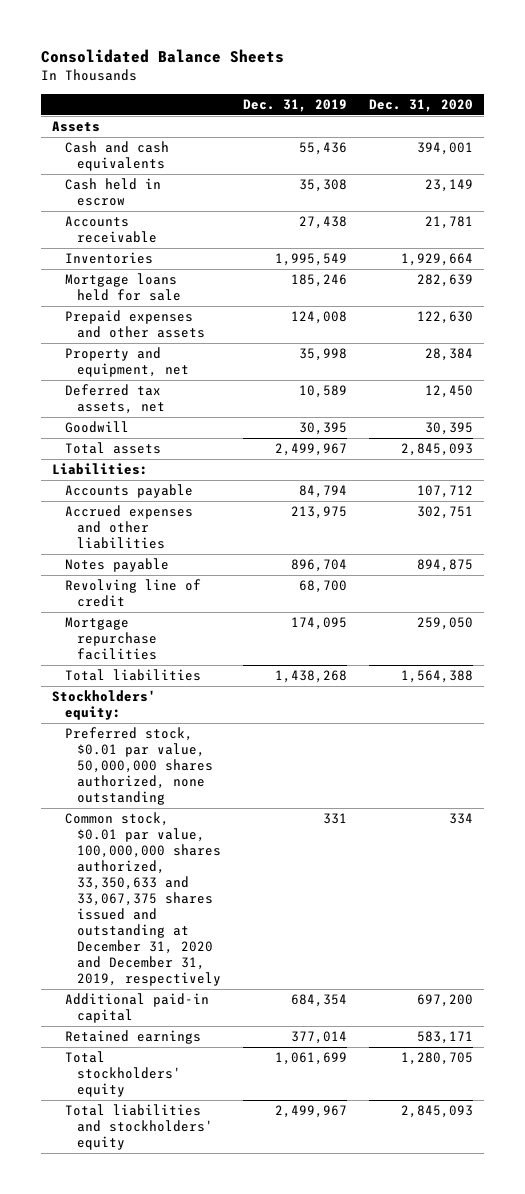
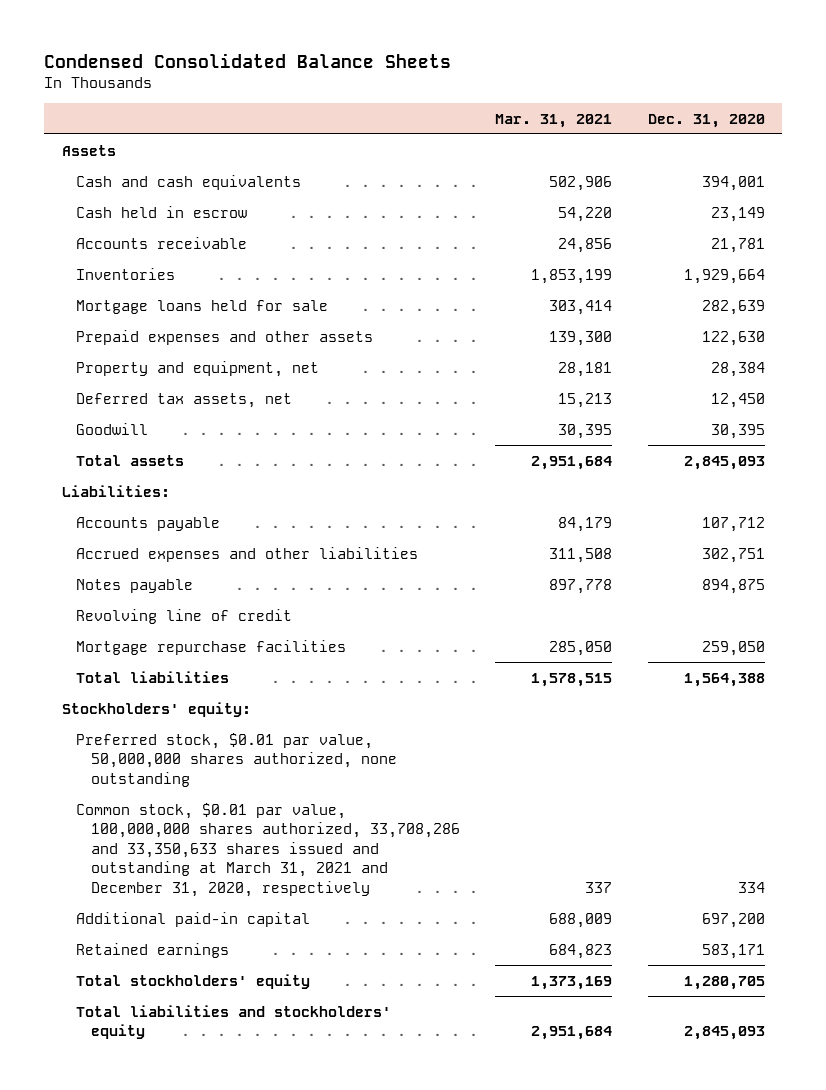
[41,49,285,64] Consolidated Balance Sheets -> [44,52,452,68] Condensed Consolidated Balance Sheets
[243,98,348,112] Dec. 31, 2019 -> none
none -> [495,113,613,128] Mar. 31, 2021
[64,812,222,987] Common stock, $0.01 par value, 100,000,000 shares authorized, 33,350,633 and 33,067,375 shares issued and outstanding at December 31, 2020 and December 31, 2019, respectively -> [76,802,461,897] Common stock, $0.01 par value, 100,000,000 shares authorized, 33,708,286 and 33,350,633 shares issued and outstanding at March 31, 2021 and December 31, 2020, respectively

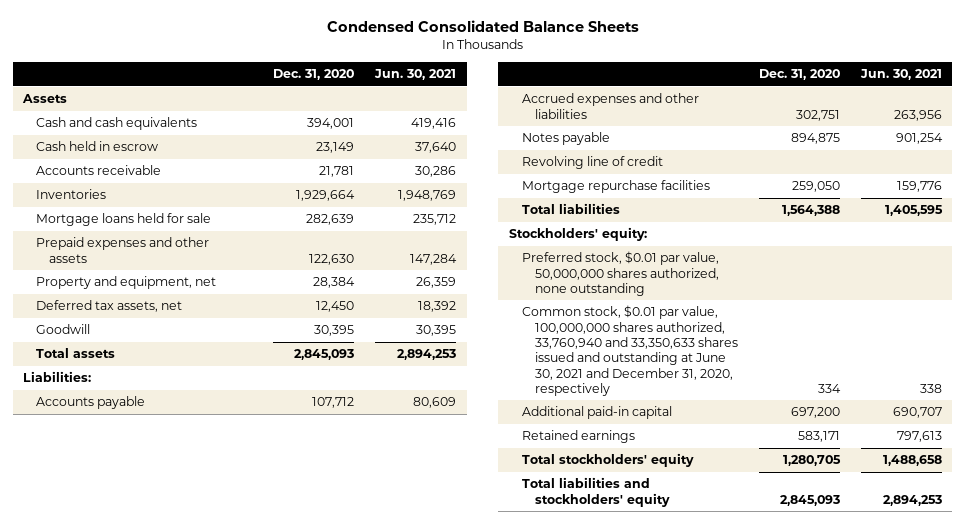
[495,113,613,128] Mar. 31, 2021 -> none
none -> [374,69,457,81] Jun. 30, 2021
[76,802,461,897] Common stock, $0.01 par value, 100,000,000 shares authorized, 33,708,286 and 33,350,633 shares issued and outstanding at March 31, 2021 and December 31, 2020, respectively -> [521,305,738,396] Common stock, $0.01 par value, 100,000,000 shares authorized, 33,760,940 and 33,350,633 shares issued and outstanding at June 30, 2021 and December 31, 2020, respectively

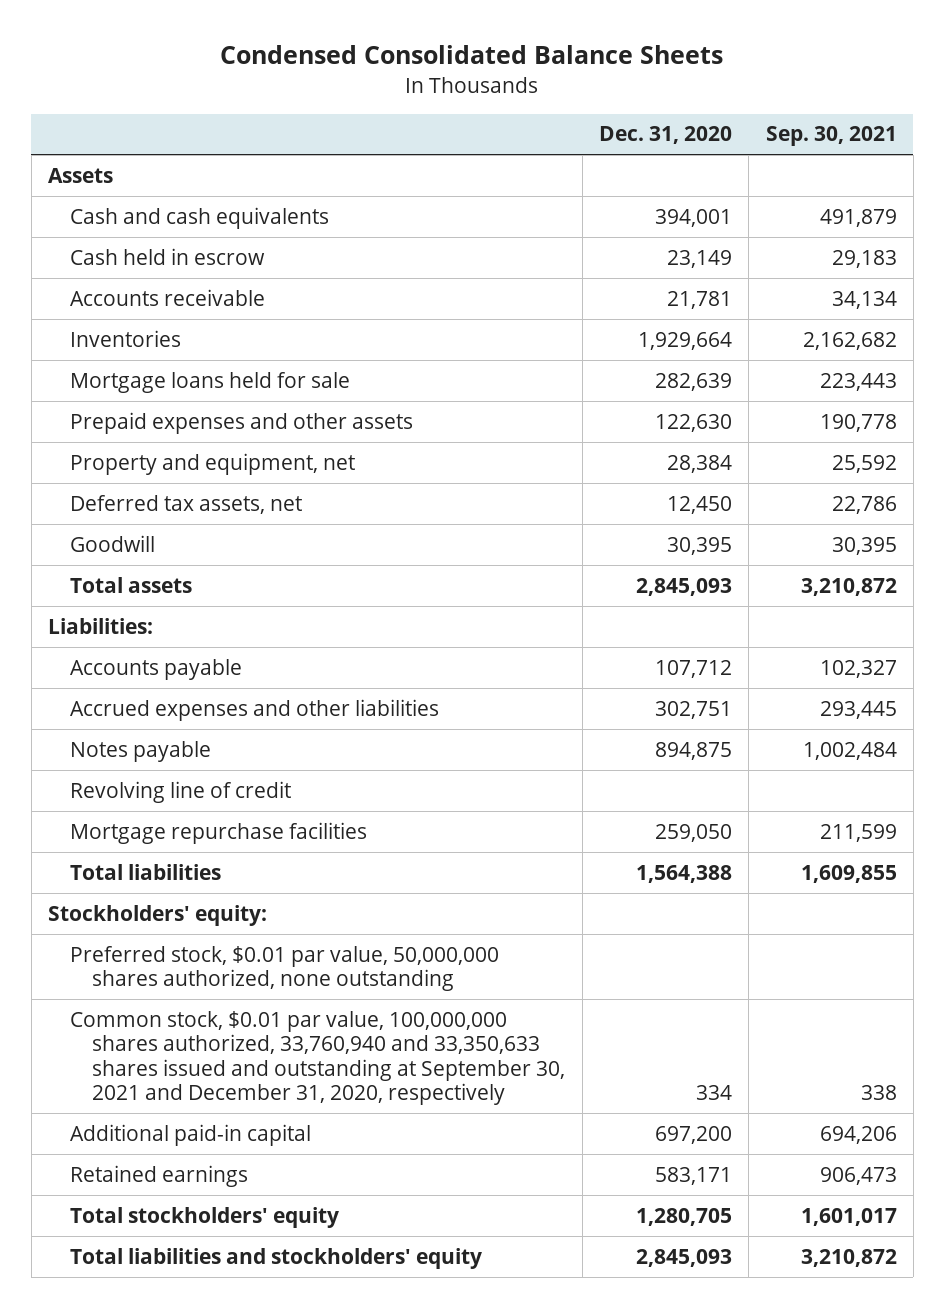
[374,69,457,81] Jun. 30, 2021 -> none
none -> [765,126,897,147] Sep. 30, 2021
[521,305,738,396] Common stock, $0.01 par value, 100,000,000 shares authorized, 33,760,940 and 33,350,633 shares issued and outstanding at June 30, 2021 and December 31, 2020, respectively -> [70,1010,566,1106] Common stock, $0.01 par value, 100,000,000 shares authorized, 33,760,940 and 33,350,633 shares issued and outstanding at September 30, 2021 and December 31, 2020, respectively

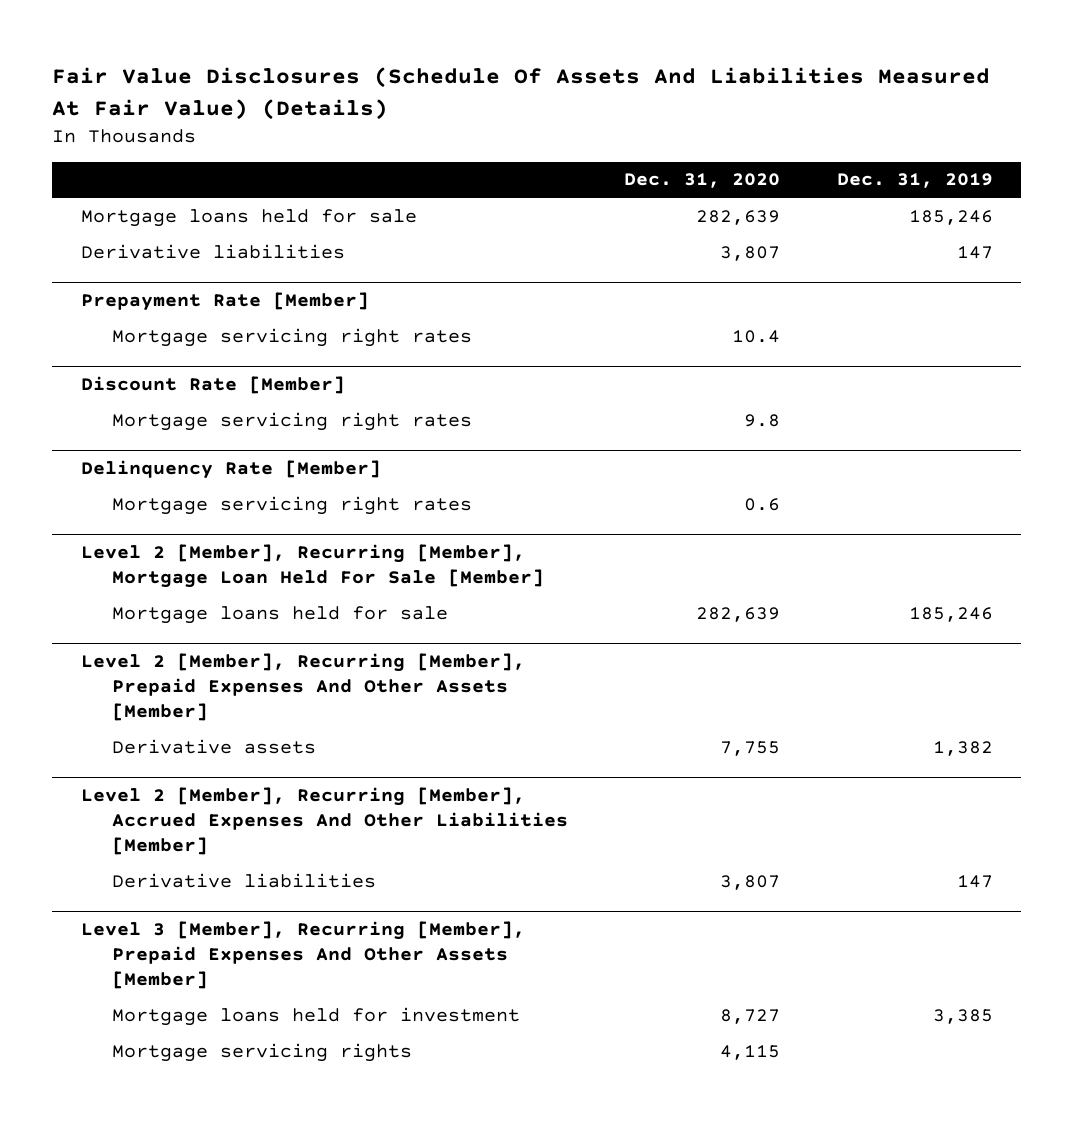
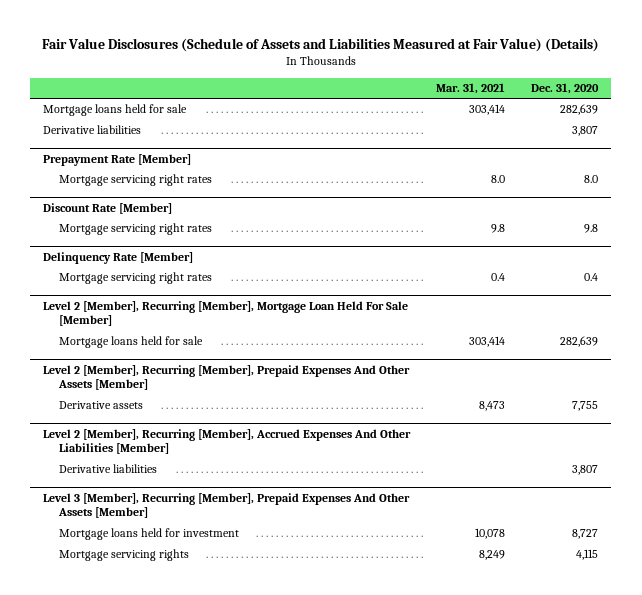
[52,67,991,120] Fair Value Disclosures (Schedule Of Assets And Liabilities Measured At Fair Value) (Details) -> [41,38,599,53] Fair Value Disclosures (Schedule of Assets and Liabilities Measured at Fair Value) (Details)
[837,173,994,189] Dec. 31, 2019 -> none
none -> [436,82,506,94] Mar. 31, 2021
[732,329,781,343] 10.4 -> [584,175,599,184] 8.0
[744,497,781,511] 0.6 -> [584,273,599,282] 0.4

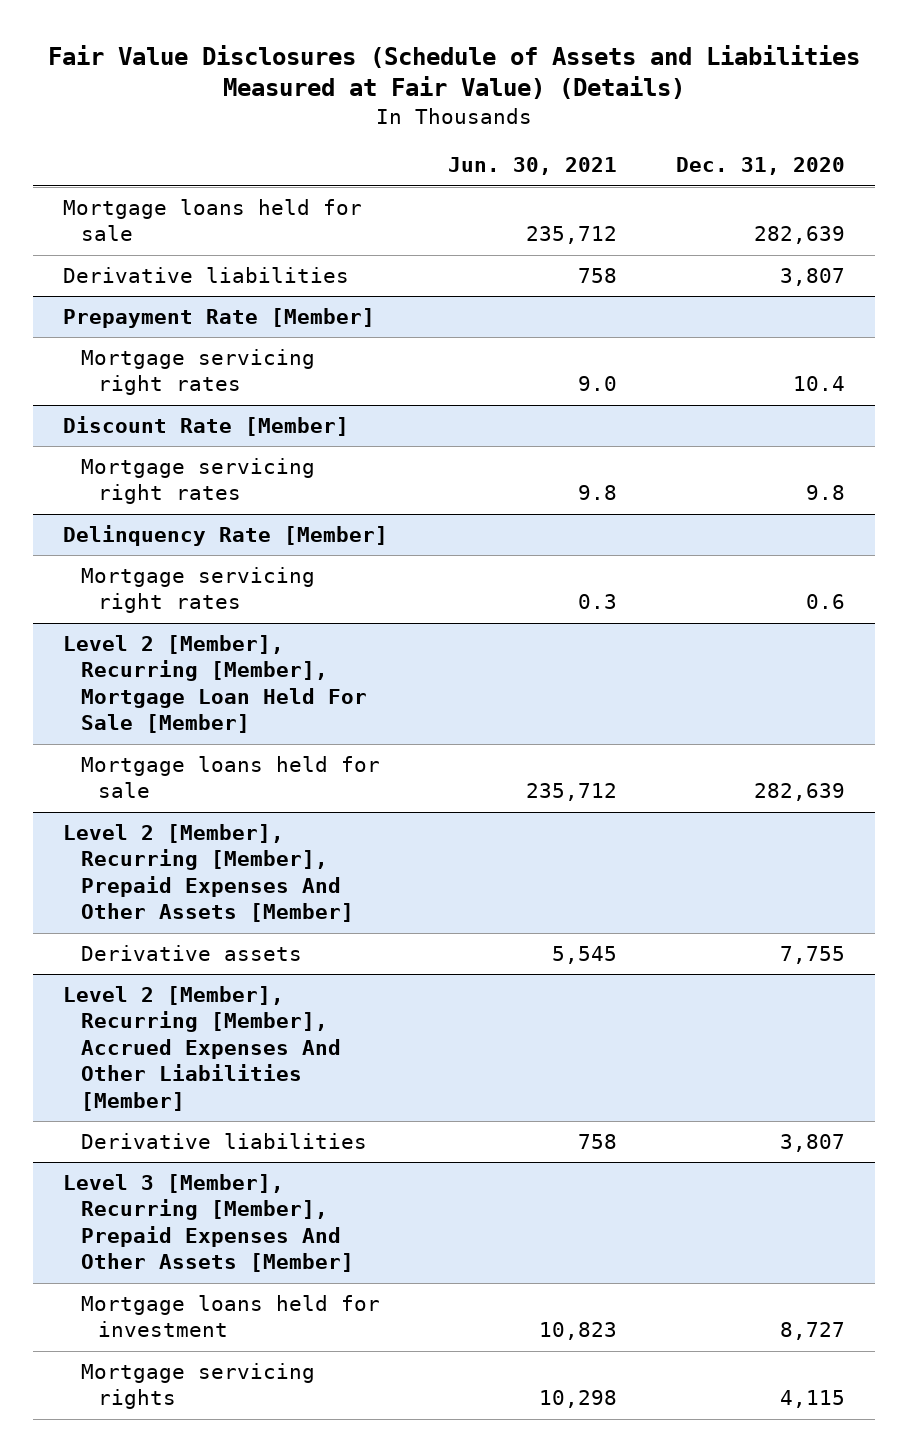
[436,82,506,94] Mar. 31, 2021 -> none
none -> [447,157,617,176] Jun. 30, 2021
[584,175,599,184] 8.0 -> [793,376,846,392] 10.4
[584,273,599,282] 0.4 -> [806,594,846,610] 0.6

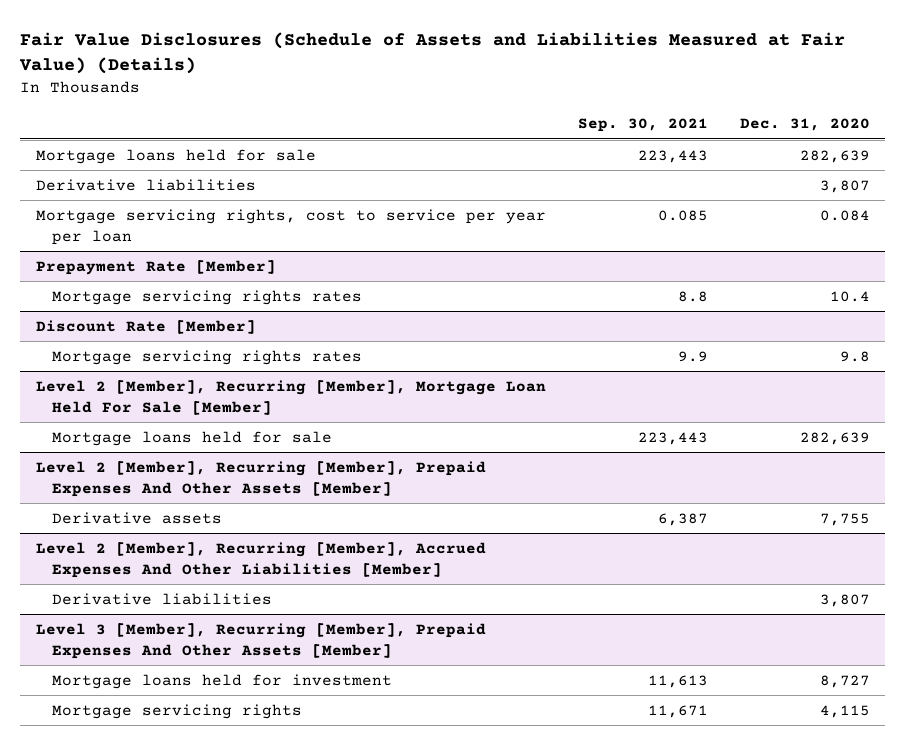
[447,157,617,176] Jun. 30, 2021 -> none
none -> [577,118,708,133] Sep. 30, 2021
none -> [35,208,546,245] Mortgage servicing rights, cost to service per year per loan
[80,349,315,396] Mortgage servicing right rates -> [52,289,363,305] Mortgage servicing rights rates
[63,525,389,547] Delinquency Rate [Member] -> none
[80,567,315,614] Mortgage servicing right rates -> none
[80,458,315,505] Mortgage servicing right rates -> [52,349,363,365] Mortgage servicing rights rates

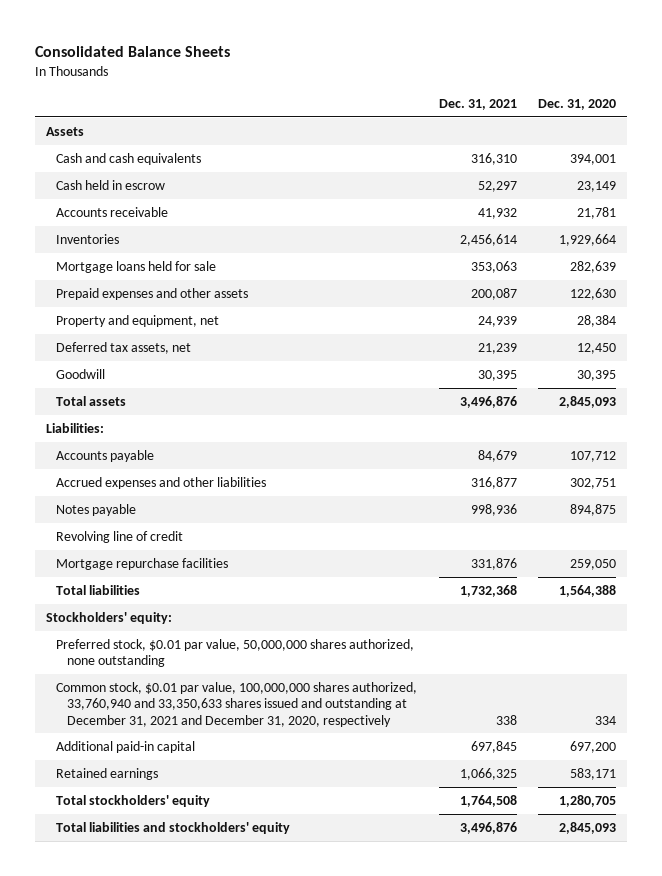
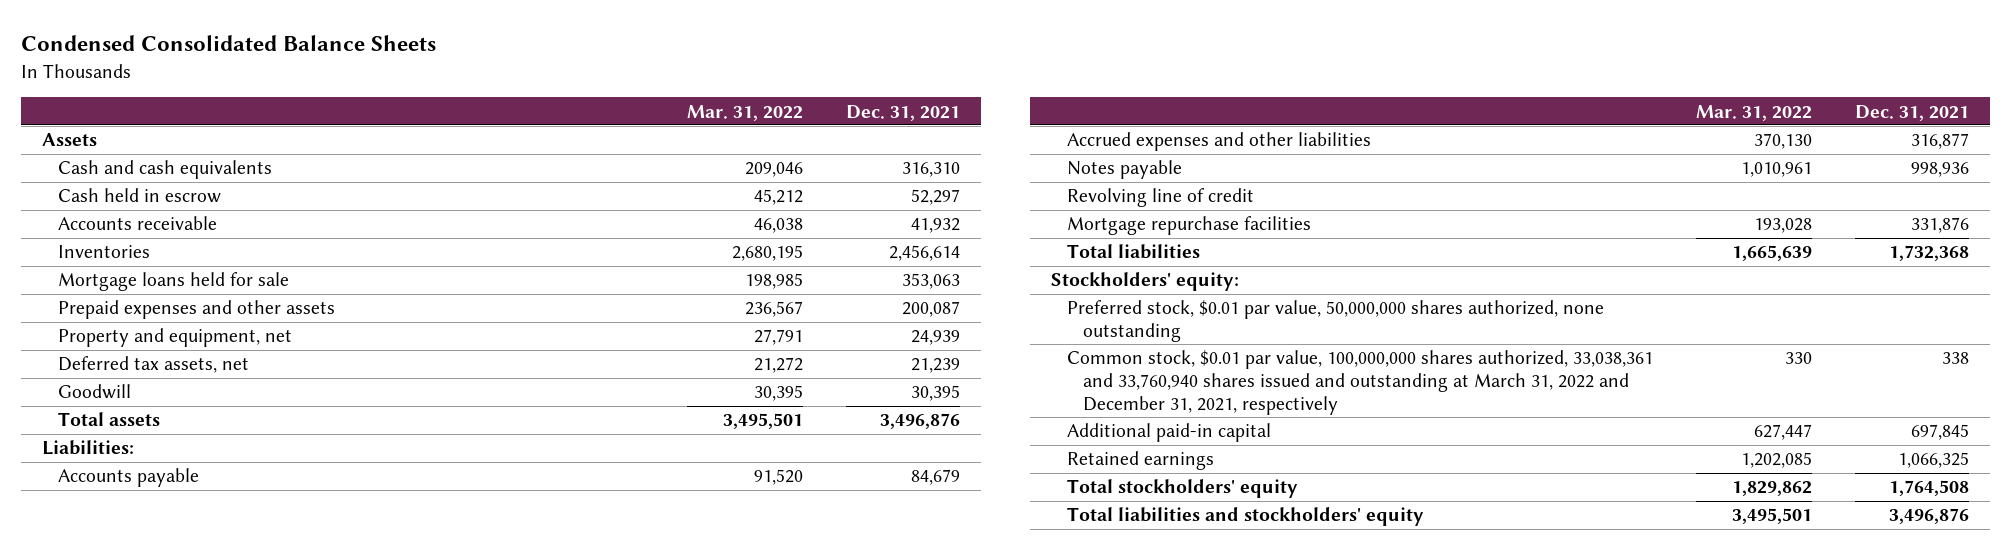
[35,46,231,58] Consolidated Balance Sheets -> [21,35,437,52] Condensed Consolidated Balance Sheets
[537,98,616,110] Dec. 31, 2020 -> none
none -> [687,104,804,121] Mar. 31, 2022
[56,681,418,727] Common stock, $0.01 par value, 100,000,000 shares authorized, 33,760,940 and 33,350,633 shares issued and outstanding at December 31, 2021 and December 31, 2020, respectively -> [1067,350,1654,415] Common stock, $0.01 par value, 100,000,000 shares authorized, 33,038,361 and 33,760,940 shares issued and outstanding at March 31, 2022 and December 31, 2021, respectively

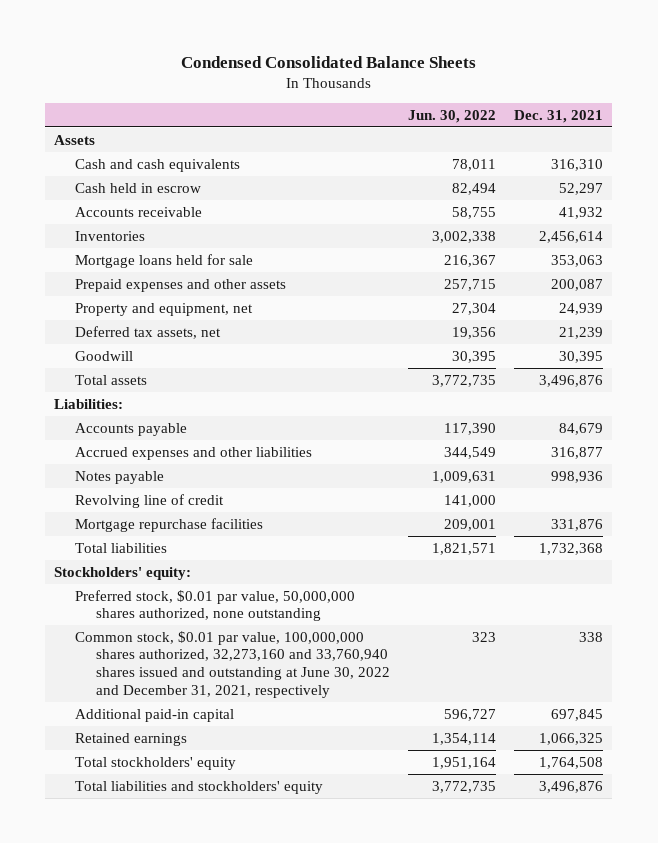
[687,104,804,121] Mar. 31, 2022 -> none
none -> [408,109,497,123] Jun. 30, 2022
[1067,350,1654,415] Common stock, $0.01 par value, 100,000,000 shares authorized, 33,038,361 and 33,760,940 shares issued and outstanding at March 31, 2022 and December 31, 2021, respectively -> [75,630,391,698] Common stock, $0.01 par value, 100,000,000 shares authorized, 32,273,160 and 33,760,940 shares issued and outstanding at June 30, 2022 and December 31, 2021, respectively

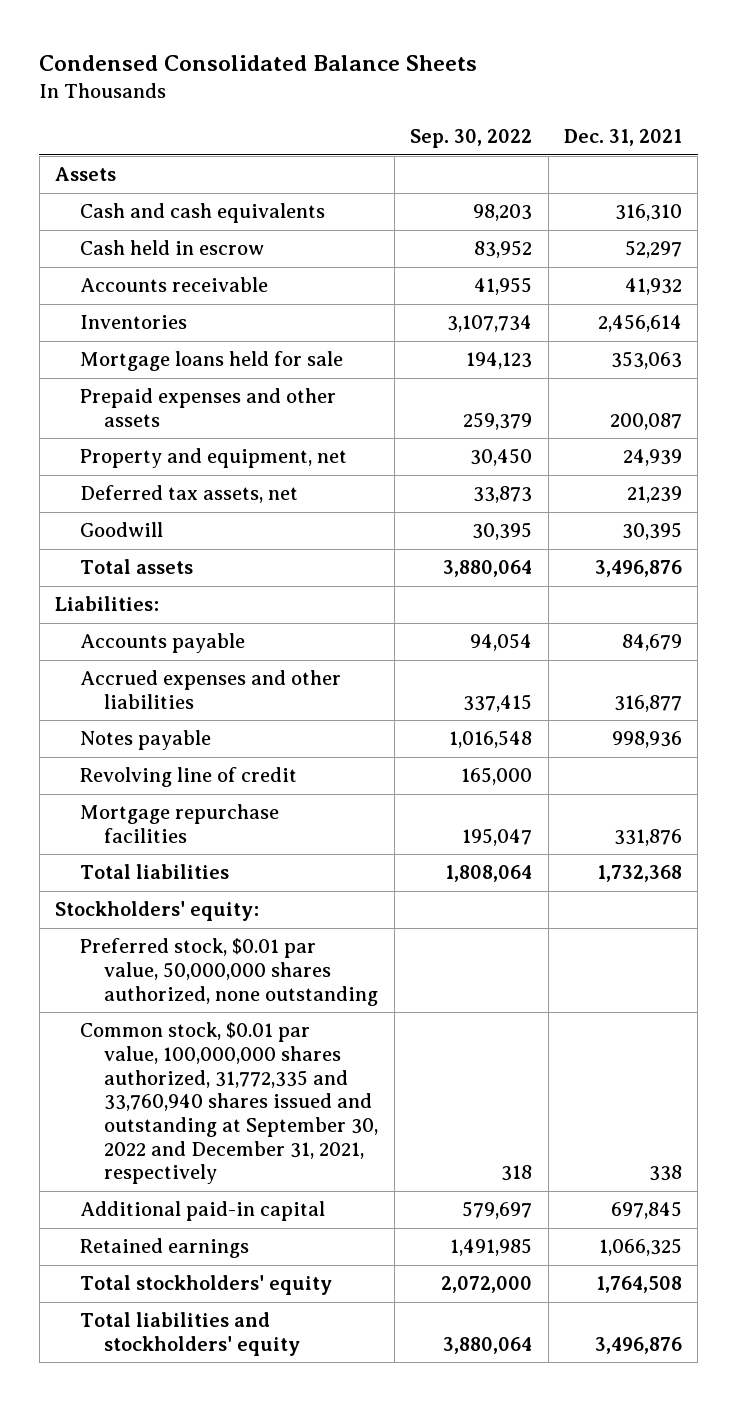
[408,109,497,123] Jun. 30, 2022 -> none
none -> [410,129,533,149] Sep. 30, 2022
[75,630,391,698] Common stock, $0.01 par value, 100,000,000 shares authorized, 32,273,160 and 33,760,940 shares issued and outstanding at June 30, 2022 and December 31, 2021, respectively -> [79,1022,379,1185] Common stock, $0.01 par value, 100,000,000 shares authorized, 31,772,335 and 33,760,940 shares issued and outstanding at September 30, 2022 and December 31, 2021, respectively

